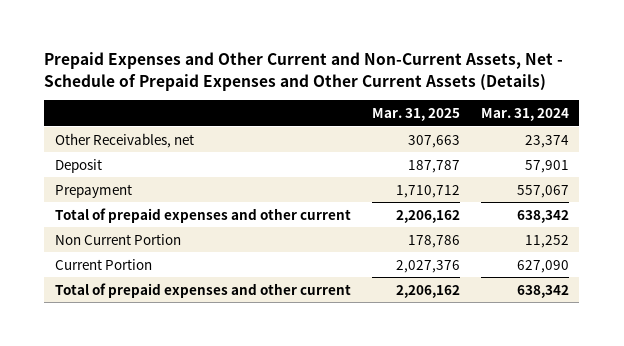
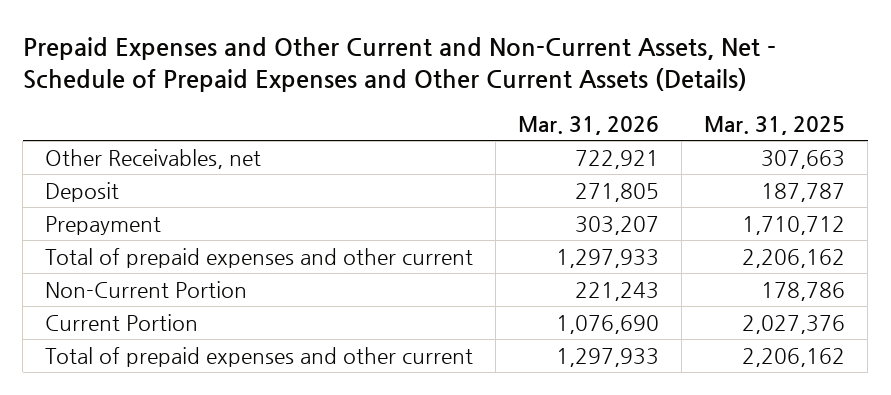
[480,107,569,121] Mar. 31, 2024 -> none
none -> [518,116,660,136] Mar. 31, 2026
[54,233,181,245] Non Current Portion -> [45,280,248,298] Non-Current Portion

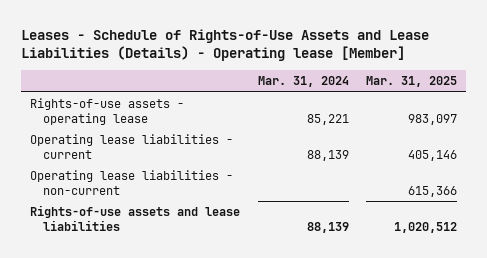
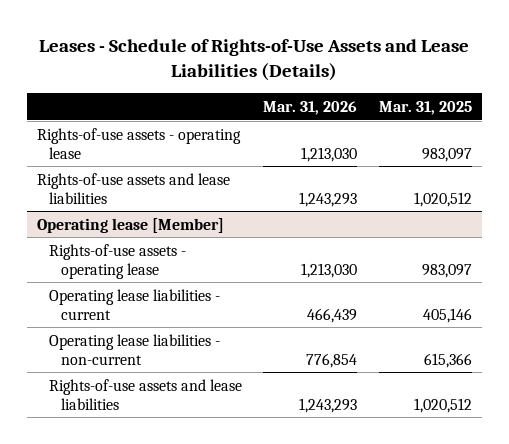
[21,28,430,62] Leases - Schedule of Rights-of-Use Assets and Lease Liabilities (Details) - Operating lease [Member] -> [39,38,470,82] Leases - Schedule of Rights-of-Use Assets and Lease Liabilities (Details)
[257,76,349,88] Mar. 31, 2024 -> none
none -> [263,100,358,115] Mar. 31, 2026
none -> [37,172,231,204] Rights-of-use assets and lease liabilities
none -> [37,217,225,233] Operating lease [Member]
none -> [49,243,187,279] Rights-of-use assets - operating lease

